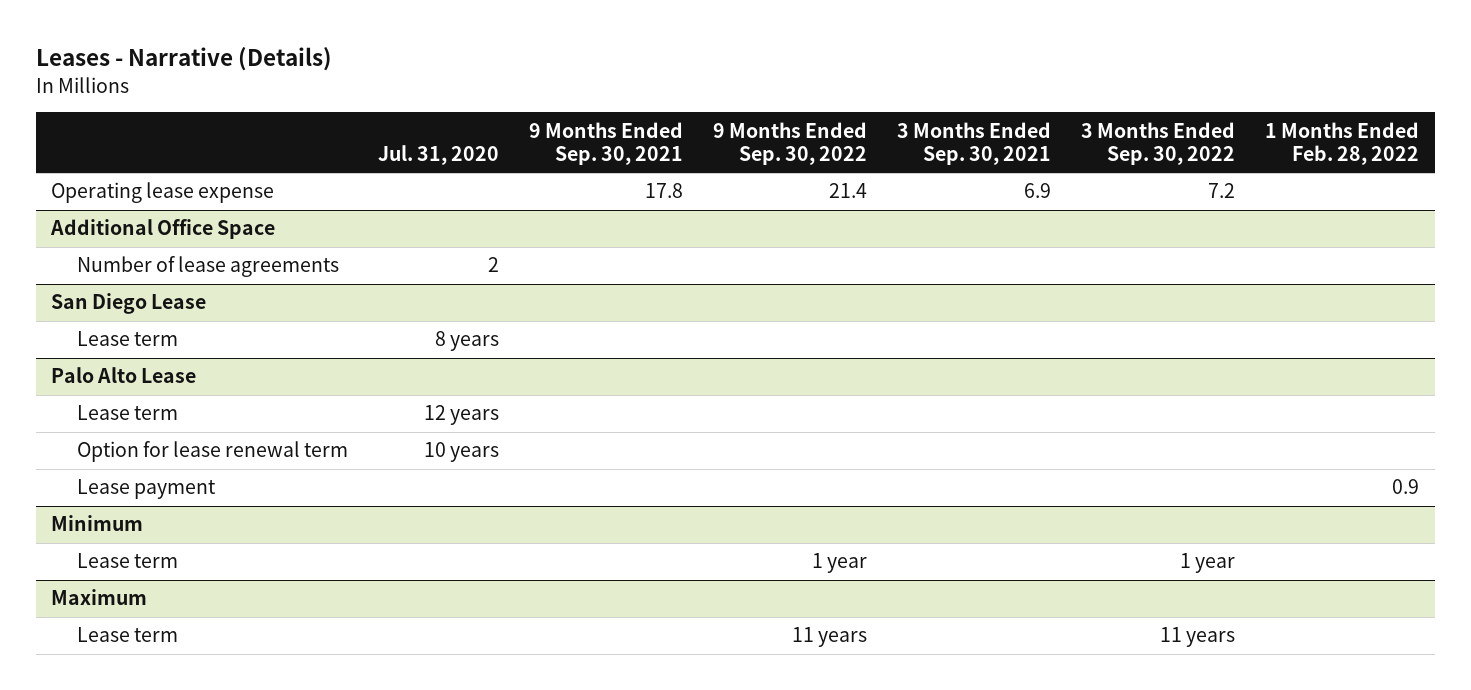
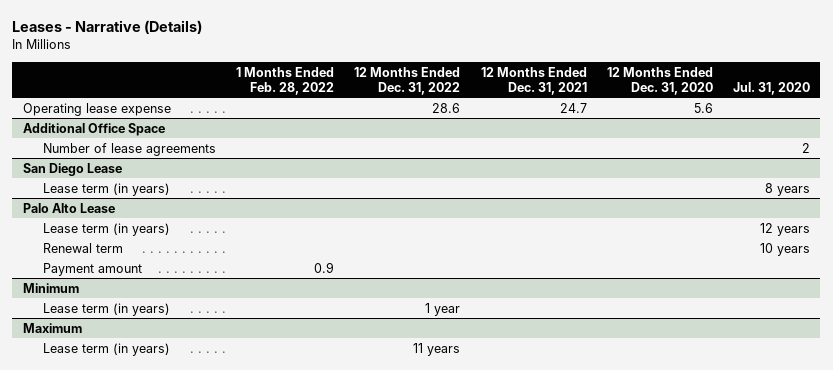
[528,121,683,166] 9 Months Ended Sep. 30, 2021 -> none
[713,121,868,166] 9 Months Ended Sep. 30, 2022 -> none
[897,121,1052,166] 3 Months Ended Sep. 30, 2021 -> none
[1081,121,1236,166] 3 Months Ended Sep. 30, 2022 -> none
none -> [354,66,461,95] 12 Months Ended Dec. 31, 2022
none -> [480,66,587,95] 12 Months Ended Dec. 31, 2021
none -> [606,66,713,95] 12 Months Ended Dec. 31, 2020
[76,331,178,347] Lease term -> [42,182,170,196] Lease term (in years)
[76,405,178,421] Lease term -> [42,222,170,236] Lease term (in years)
[76,441,348,463] Option for lease renewal term -> [42,242,123,253] Renewal term
[76,479,216,500] Lease payment -> [42,262,142,276] Payment amount
[76,553,178,569] Lease term -> [42,302,170,316] Lease term (in years)
[76,627,178,643] Lease term -> [42,342,170,356] Lease term (in years)

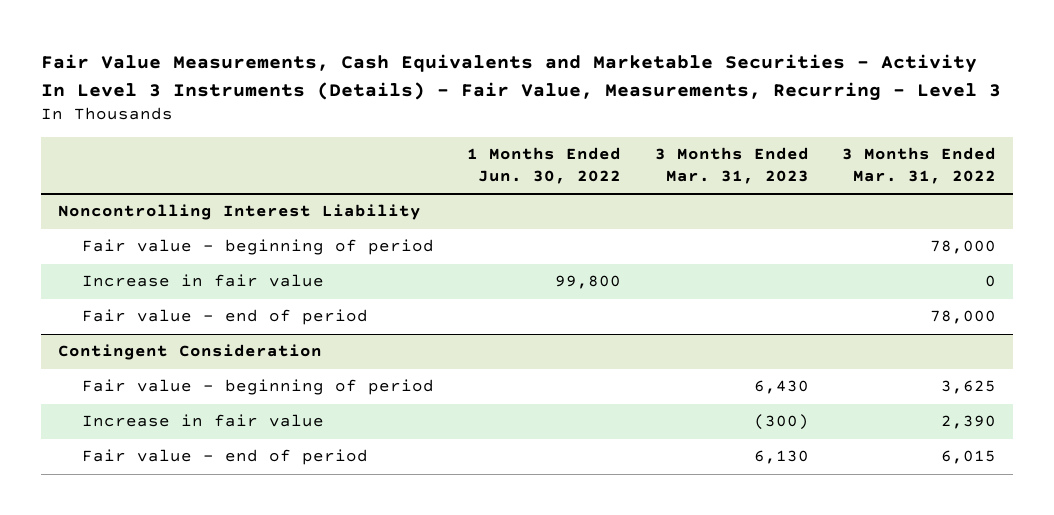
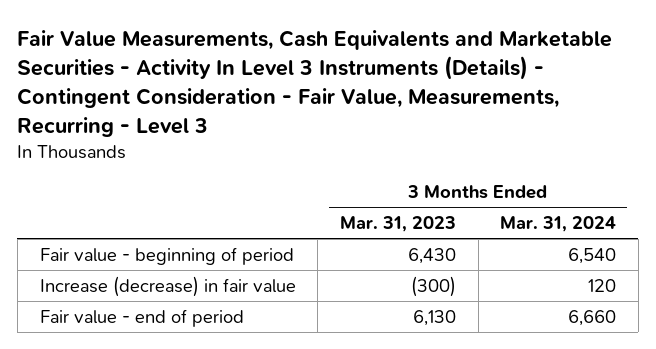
[41,54,1002,101] Fair Value Measurements, Cash Equivalents and Marketable Securities - Activity In Level 3 Instruments (Details) - Fair Value, Measurements, Recurring - Level 3 -> [17,30,613,137] Fair Value Measurements, Cash Equivalents and Marketable Securities - Activity In Level 3 Instruments (Details) - Contingent Consideration - Fair Value, Measurements, Recurring - Level 3
[467,147,622,184] 1 Months Ended Jun. 30, 2022 -> none
[842,147,997,184] 3 Months Ended Mar. 31, 2022 -> none
none -> [500,216,617,233] Mar. 31, 2024
[58,204,422,221] Noncontrolling Interest Liability -> none
[82,239,435,256] Fair value - beginning of period -> none
[82,274,325,288] Increase in fair value -> none
[82,309,369,326] Fair value - end of period -> none
[58,344,323,361] Contingent Consideration -> none
[82,414,325,428] Increase in fair value -> [39,275,296,297] Increase (decrease) in fair value

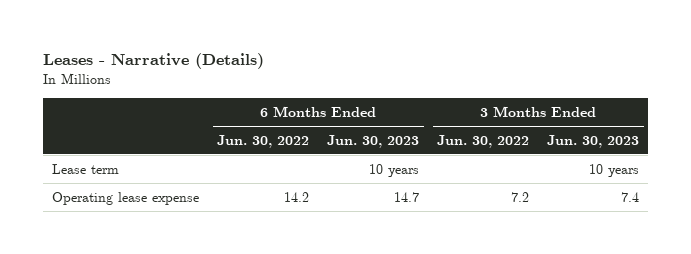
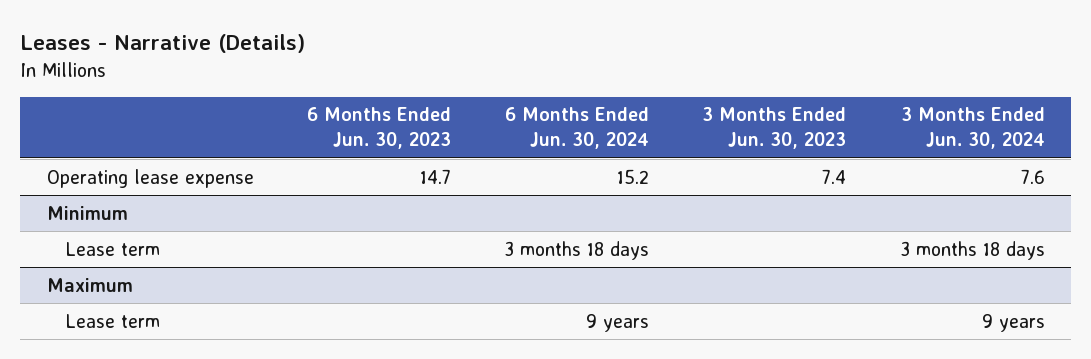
[217,134,310,148] Jun. 30, 2022 -> none
[437,134,530,148] Jun. 30, 2022 -> none
none -> [505,107,650,150] 6 Months Ended Jun. 30, 2024
none -> [900,107,1045,150] 3 Months Ended Jun. 30, 2024
[52,163,120,174] Lease term -> none
none -> [46,205,128,220] Minimum
none -> [64,241,160,256] Lease term
none -> [46,277,133,292] Maximum
none -> [64,313,160,328] Lease term

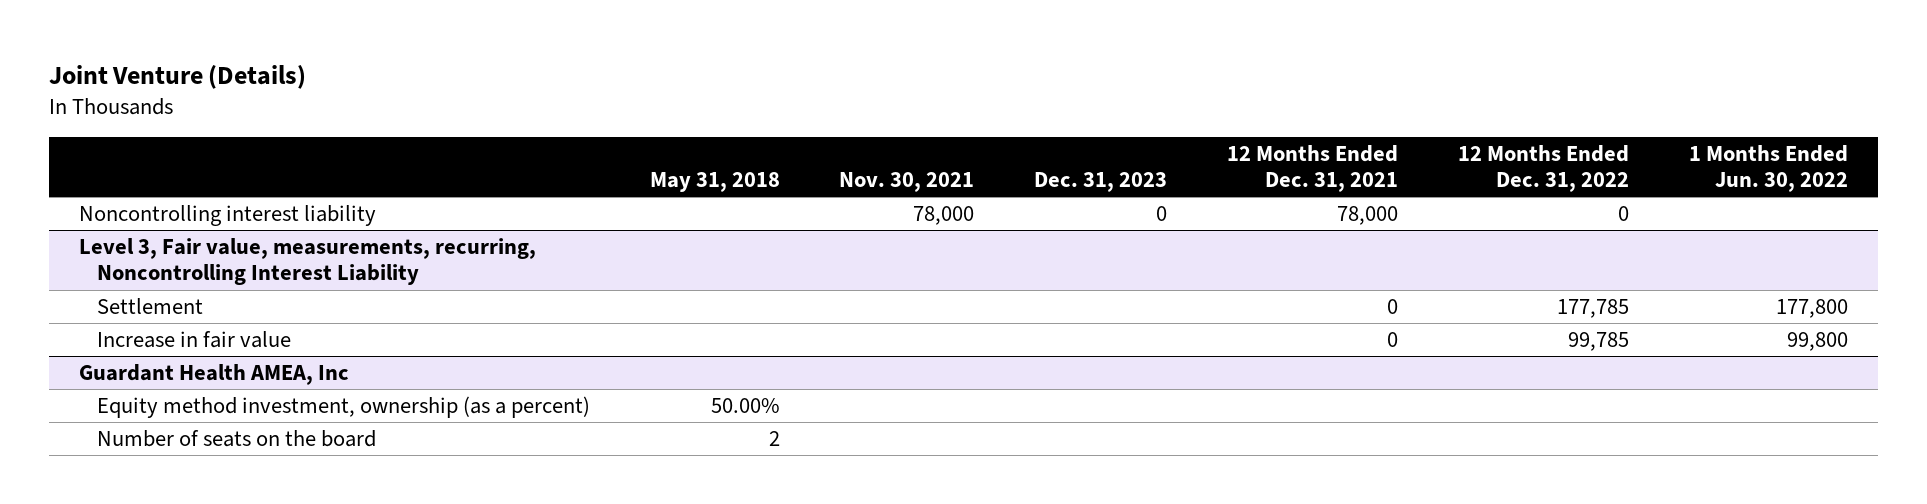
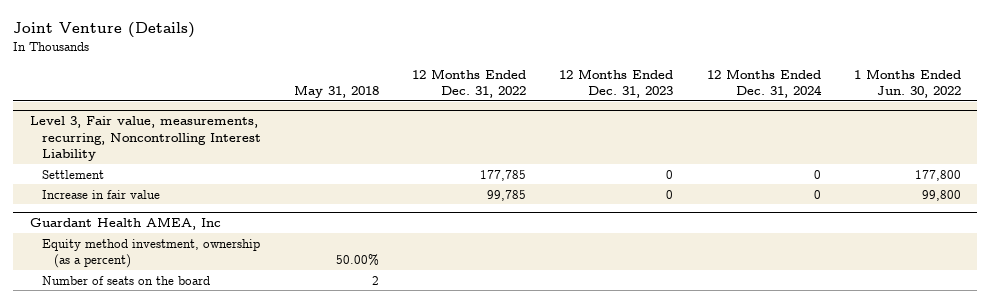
[839,172,975,193] Nov. 30, 2021 -> none
[1034,172,1168,193] Dec. 31, 2023 -> none
[1227,144,1399,193] 12 Months Ended Dec. 31, 2021 -> none
none -> [559,68,674,99] 12 Months Ended Dec. 31, 2023
none -> [706,68,822,99] 12 Months Ended Dec. 31, 2024
[78,205,376,227] Noncontrolling interest liability -> none

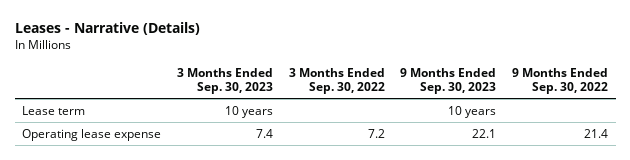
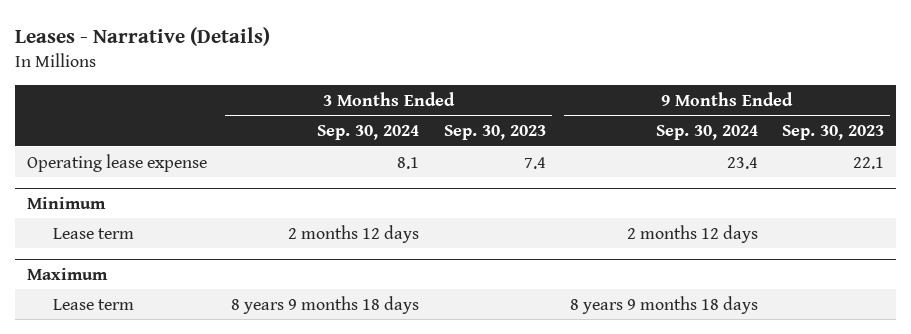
[288,67,385,94] 3 Months Ended Sep. 30, 2022 -> none
[511,67,608,94] 9 Months Ended Sep. 30, 2022 -> none
none -> [317,125,420,141] Sep. 30, 2024
none -> [655,125,758,141] Sep. 30, 2024
[22,105,86,115] Lease term -> none
none -> [27,196,107,209] Minimum
none -> [52,227,134,239] Lease term
none -> [27,267,109,280] Maximum
none -> [52,298,134,310] Lease term

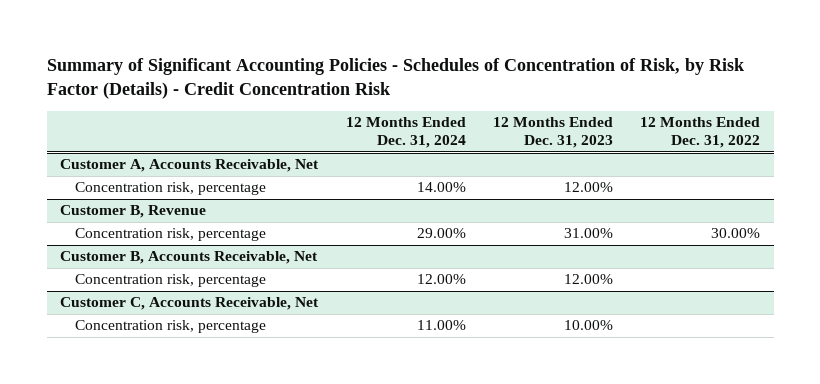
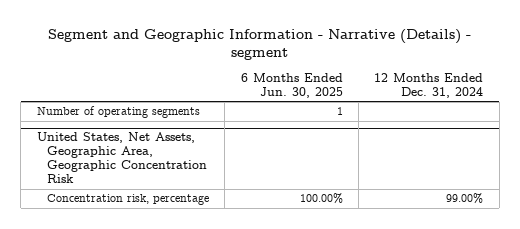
[46,57,744,100] Summary of Significant Accounting Policies - Schedules of Concentration of Risk, by Risk Factor (Details) - Credit Concentration Risk -> [47,28,471,60] Segment and Geographic Information - Narrative (Details) - segment
[492,117,613,149] 12 Months Ended Dec. 31, 2023 -> none
[640,117,761,149] 12 Months Ended Dec. 31, 2022 -> none
none -> [240,73,343,99] 6 Months Ended Jun. 30, 2025
[60,159,320,173] Customer A, Accounts Receivable, Net -> none
[74,182,266,196] Concentration risk, percentage -> none
[60,205,207,219] Customer B, Revenue -> none
[74,228,266,242] Concentration risk, percentage -> none
[60,251,319,265] Customer B, Accounts Receivable, Net -> none
[74,274,266,288] Concentration risk, percentage -> none
[60,297,320,311] Customer C, Accounts Receivable, Net -> none
[74,320,266,334] Concentration risk, percentage -> none
none -> [36,106,200,119] Number of operating segments
none -> [36,132,207,184] United States, Net Assets, Geographic Area, Geographic Concentration Risk
none -> [46,194,209,206] Concentration risk, percentage

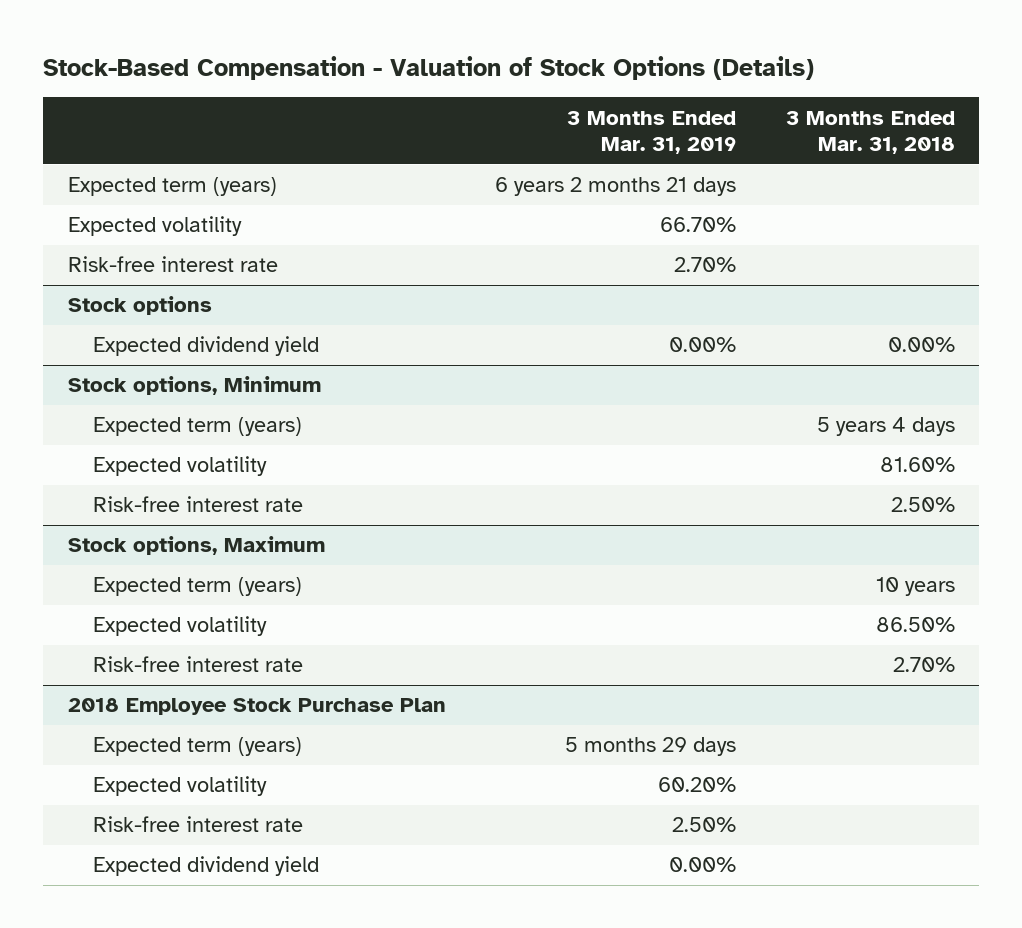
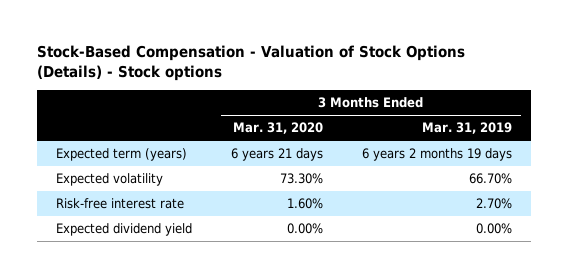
[42,56,814,81] Stock-Based Compensation - Valuation of Stock Options (Details) -> [36,44,465,81] Stock-Based Compensation - Valuation of Stock Options (Details) - Stock options
[785,110,955,154] 3 Months Ended Mar. 31, 2018 -> none
none -> [232,122,323,135] Mar. 31, 2020
[495,177,737,197] 6 years 2 months 21 days -> [361,148,512,162] 6 years 2 months 19 days
[67,296,212,316] Stock options -> none
[93,336,320,357] Expected dividend yield -> none
[67,376,321,396] Stock options, Minimum -> none
[93,417,303,437] Expected term (years) -> none
[93,456,268,477] Expected volatility -> none
[93,496,304,513] Risk-free interest rate -> none
[67,536,325,556] Stock options, Maximum -> none
[93,577,303,597] Expected term (years) -> none
[93,616,268,637] Expected volatility -> none
[93,656,304,673] Risk-free interest rate -> none
[67,698,446,716] 2018 Employee Stock Purchase Plan -> none
[93,737,303,757] Expected term (years) -> none
[93,776,268,797] Expected volatility -> none
[93,816,304,833] Risk-free interest rate -> none
[93,856,320,877] Expected dividend yield -> none
none -> [56,223,193,237] Expected dividend yield

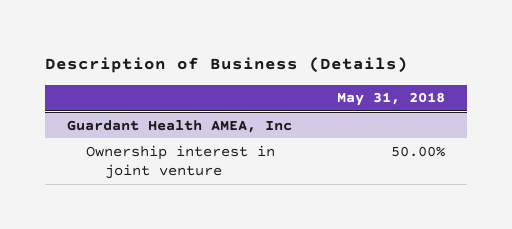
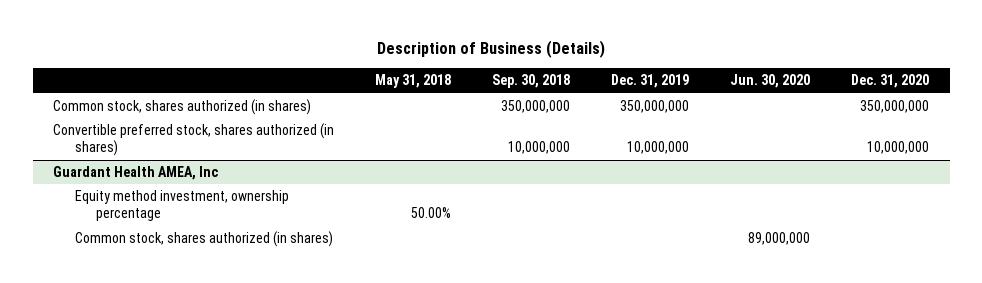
none -> [492,74,571,89] Sep. 30, 2018
none -> [611,74,690,89] Dec. 31, 2019
none -> [730,74,811,89] Jun. 30, 2020
none -> [851,74,930,89] Dec. 31, 2020
none -> [53,99,312,116] Common stock, shares authorized (in shares)
none -> [53,123,335,157] Convertible preferred stock, shares authorized (in shares)
[86,144,276,180] Ownership interest in joint venture -> [74,190,289,222] Equity method investment, ownership percentage
none -> [74,231,333,248] Common stock, shares authorized (in shares)

